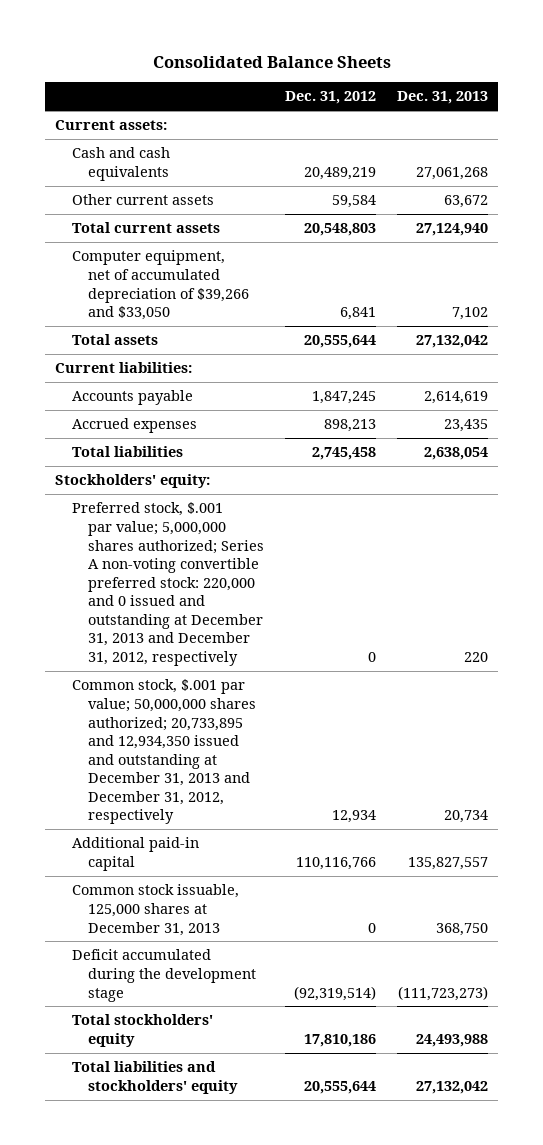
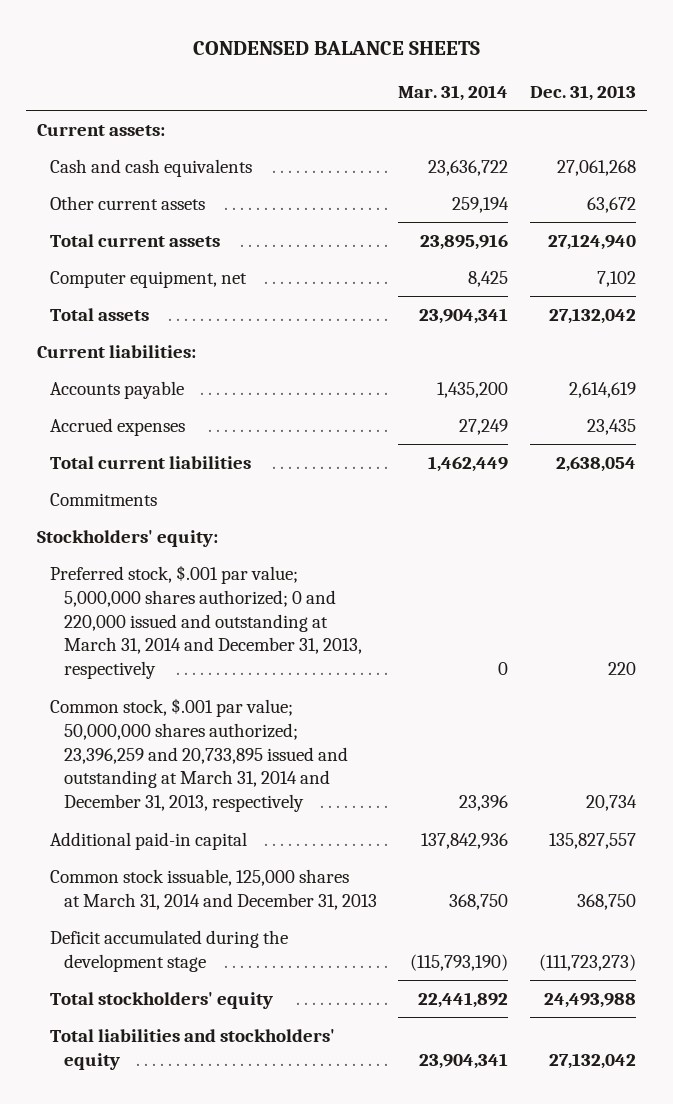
[152,55,391,68] Consolidated Balance Sheets -> [192,40,480,55] CONDENSED BALANCE SHEETS
[285,91,377,105] Dec. 31, 2012 -> none
none -> [398,84,509,101] Mar. 31, 2014
[71,250,250,321] Computer equipment, net of accumulated depreciation of $39,266 and $33,050 -> [50,270,248,288] Computer equipment, net
[71,446,183,458] Total liabilities -> [50,455,252,469] Total current liabilities
none -> [50,492,158,506] Commitments
[71,502,265,666] Preferred stock, $.001 par value; 5,000,000 shares authorized; Series A non-voting convertible preferred stock: 220,000 and 0 issued and outstanding at December 31, 2013 and December 31, 2012, respectively -> [50,564,362,680] Preferred stock, $.001 par value; 5,000,000 shares authorized; 0 and 220,000 issued and outstanding at March 31, 2014 and December 31, 2013, respectively
[71,679,257,825] Common stock, $.001 par value; 50,000,000 shares authorized; 20,733,895 and 12,934,350 issued and outstanding at December 31, 2013 and December 31, 2012, respectively -> [50,697,348,813] Common stock, $.001 par value; 50,000,000 shares authorized; 23,396,259 and 20,733,895 issued and outstanding at March 31, 2014 and December 31, 2013, respectively
[71,884,239,936] Common stock issuable, 125,000 shares at December 31, 2013 -> [50,868,377,910] Common stock issuable, 125,000 shares at March 31, 2014 and December 31, 2013

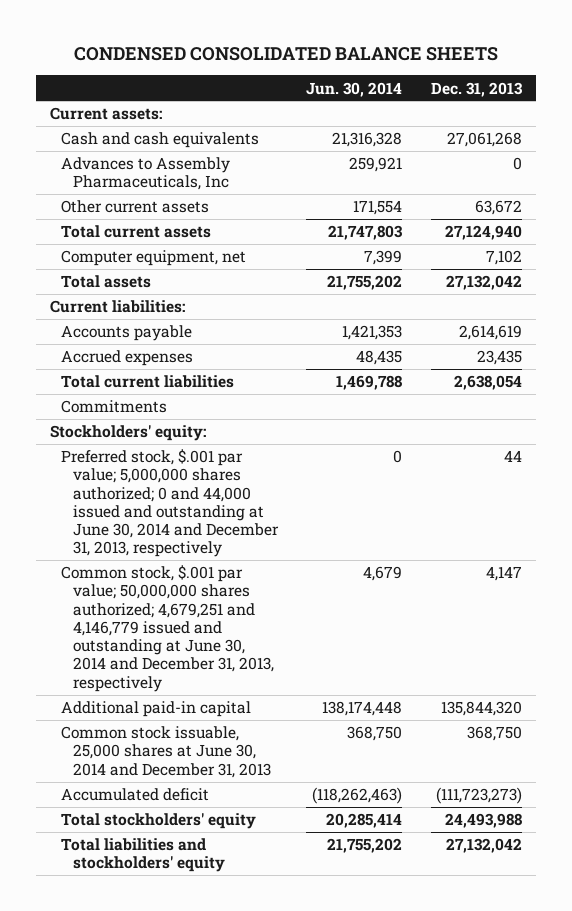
[192,40,480,55] CONDENSED BALANCE SHEETS -> [73,46,498,61] CONDENSED CONSOLIDATED BALANCE SHEETS
[398,84,509,101] Mar. 31, 2014 -> none
none -> [306,81,403,97] Jun. 30, 2014
none -> [61,157,231,191] Advances to Assembly Pharmaceuticals, Inc
[50,564,362,680] Preferred stock, $.001 par value; 5,000,000 shares authorized; 0 and 220,000 issued and outstanding at March 31, 2014 and December 31, 2013, respectively -> [61,449,279,558] Preferred stock, $.001 par value; 5,000,000 shares authorized; 0 and 44,000 issued and outstanding at June 30, 2014 and December 31, 2013, respectively
[608,662,637,676] 220 -> [503,450,522,463] 44
[50,697,348,813] Common stock, $.001 par value; 50,000,000 shares authorized; 23,396,259 and 20,733,895 issued and outstanding at March 31, 2014 and December 31, 2013, respectively -> [61,565,274,692] Common stock, $.001 par value; 50,000,000 shares authorized; 4,679,251 and 4,146,779 issued and outstanding at June 30, 2014 and December 31, 2013, respectively
[586,795,638,812] 20,734 -> [485,566,522,582] 4,147
[549,832,637,849] 135,827,557 -> [440,701,522,717] 135,844,320
[50,868,377,910] Common stock issuable, 125,000 shares at March 31, 2014 and December 31, 2013 -> [61,726,271,778] Common stock issuable, 25,000 shares at June 30, 2014 and December 31, 2013
[50,929,289,972] Deficit accumulated during the development stage -> [61,788,210,802] Accumulated deficit

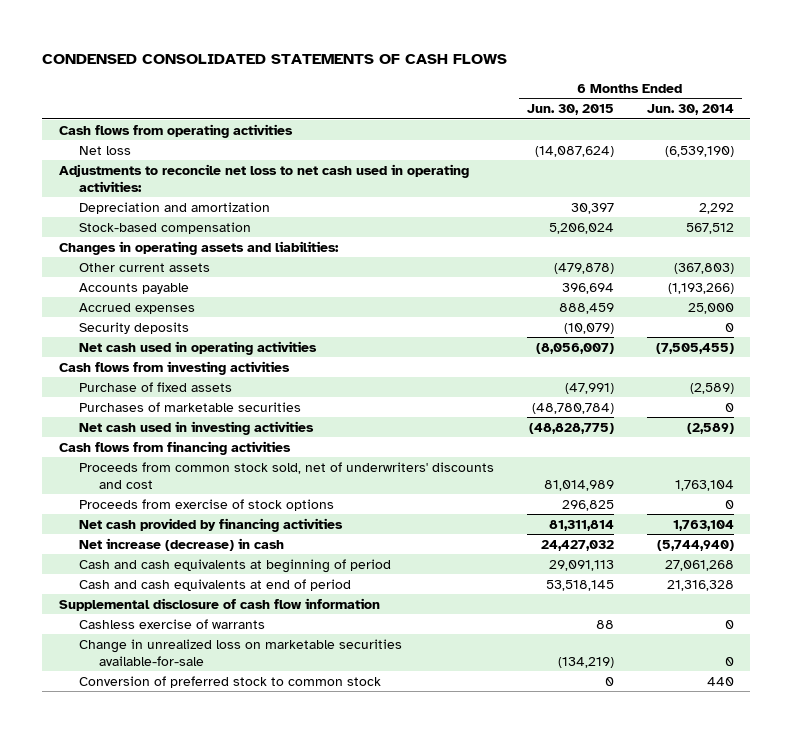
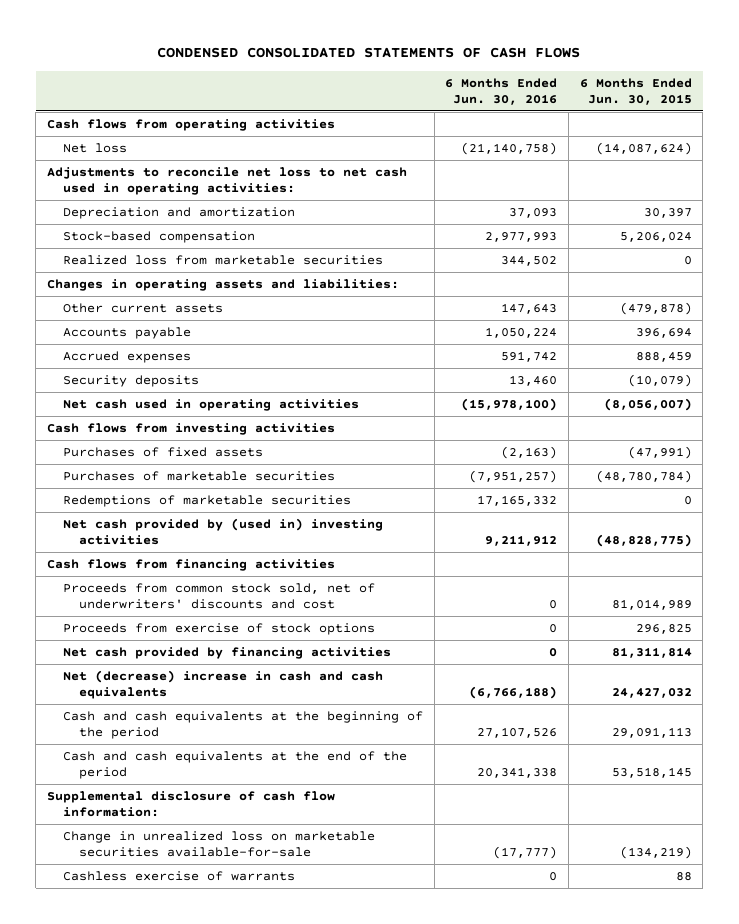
[646,104,734,116] Jun. 30, 2014 -> none
none -> [445,77,558,105] 6 Months Ended Jun. 30, 2016
none -> [63,255,384,266] Realized loss from marketable securities
[78,381,232,392] Purchase of fixed assets -> [63,447,264,458] Purchases of fixed assets
none -> [63,495,352,508] Redemptions of marketable securities
[78,420,314,435] Net cash used in investing activities -> [63,518,384,545] Net cash provided by (used in) investing activities
[78,537,284,551] Net increase (decrease) in cash -> [63,670,384,699] Net (decrease) increase in cash and cash equivalents
[78,558,391,573] Cash and cash equivalents at beginning of period -> [63,711,424,739] Cash and cash equivalents at the beginning of the period
[78,578,351,591] Cash and cash equivalents at end of period -> [63,751,408,779] Cash and cash equivalents at the end of the period
[58,597,380,611] Supplemental disclosure of cash flow information -> [47,791,336,817] Supplemental disclosure of cash flow information:
[78,675,381,688] Conversion of preferred stock to common stock -> none
[78,618,265,629] Cashless exercise of warrants -> [63,871,296,882] Cashless exercise of warrants

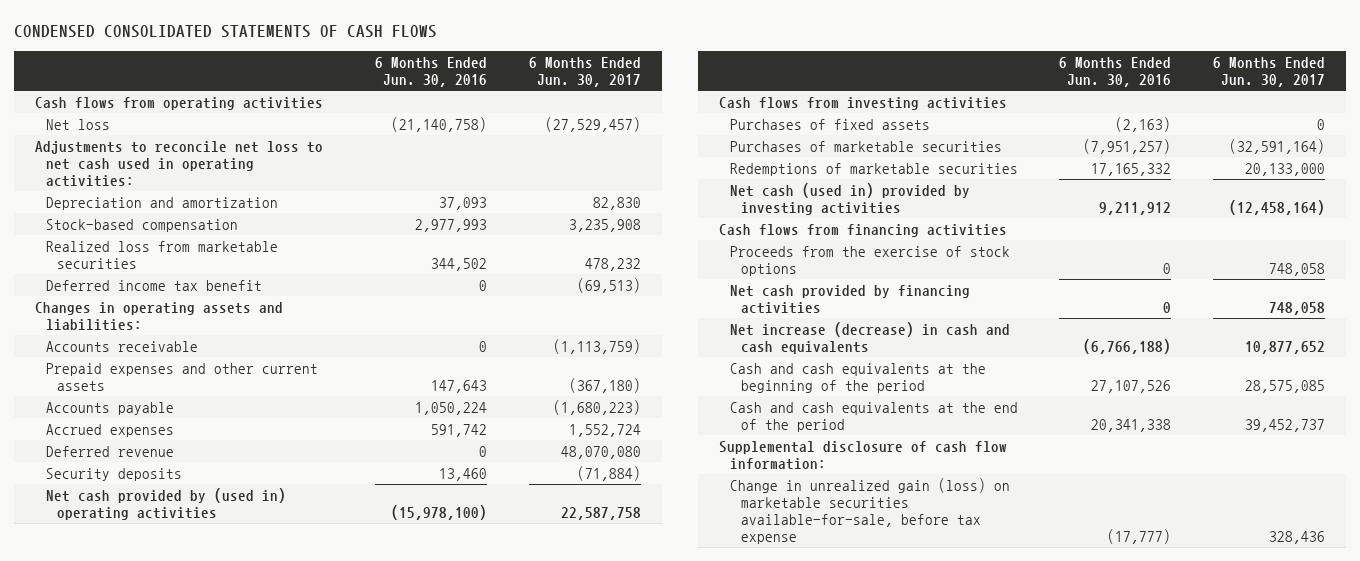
[579,77,692,105] 6 Months Ended Jun. 30, 2015 -> none
none -> [528,56,641,87] 6 Months Ended Jun. 30, 2017
none -> [45,279,262,291] Deferred income tax benefit
none -> [45,340,198,352] Accounts receivable
[63,303,224,314] Other current assets -> [45,362,318,391] Prepaid expenses and other current assets
none -> [45,445,174,457] Deferred revenue
[63,399,360,412] Net cash used in operating activities -> [45,487,286,520] Net cash provided by (used in) operating activities
[63,518,384,545] Net cash provided by (used in) investing activities -> [729,182,970,215] Net cash (used in) provided by investing activities
[63,583,376,609] Proceeds from common stock sold, net of underwriters' discounts and cost -> none
[63,623,376,636] Proceeds from exercise of stock options -> [729,245,1010,276] Proceeds from the exercise of stock options
[63,670,384,699] Net (decrease) increase in cash and cash equivalents -> [729,321,1010,354] Net increase (decrease) in cash and cash equivalents
[63,871,296,882] Cashless exercise of warrants -> none
[63,831,376,857] Change in unrealized loss on marketable securities available-for-sale -> [729,477,1010,544] Change in unrealized gain (loss) on marketable securities available-for-sale, before tax expense

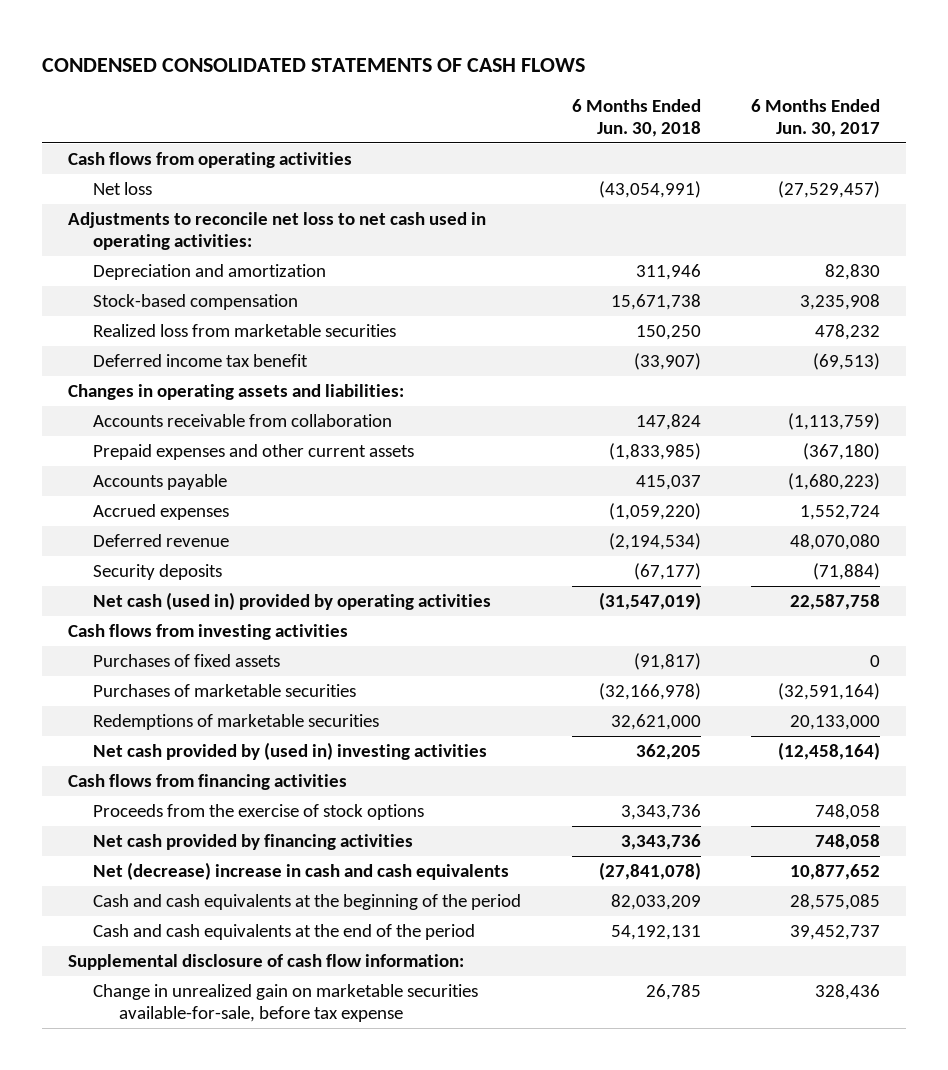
[375,56,488,87] 6 Months Ended Jun. 30, 2016 -> none
none -> [571,98,701,138] 6 Months Ended Jun. 30, 2018
[45,340,198,352] Accounts receivable -> [93,413,393,427] Accounts receivable from collaboration
[45,487,286,520] Net cash provided by (used in) operating activities -> [93,591,492,610] Net cash (used in) provided by operating activities
[729,182,970,215] Net cash (used in) provided by investing activities -> [93,741,488,760] Net cash provided by (used in) investing activities
[729,321,1010,354] Net increase (decrease) in cash and cash equivalents -> [93,861,510,880] Net (decrease) increase in cash and cash equivalents
[729,477,1010,544] Change in unrealized gain (loss) on marketable securities available-for-sale, before tax expense -> [93,983,479,1023] Change in unrealized gain on marketable securities available-for-sale, before tax expense

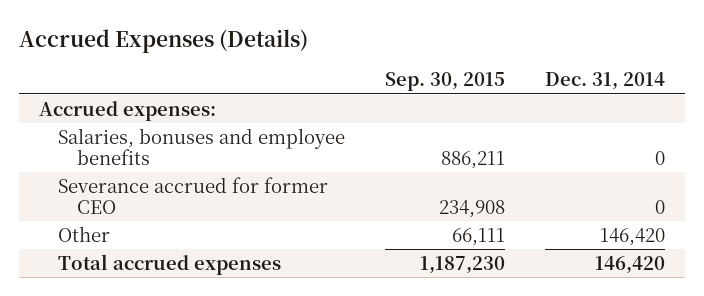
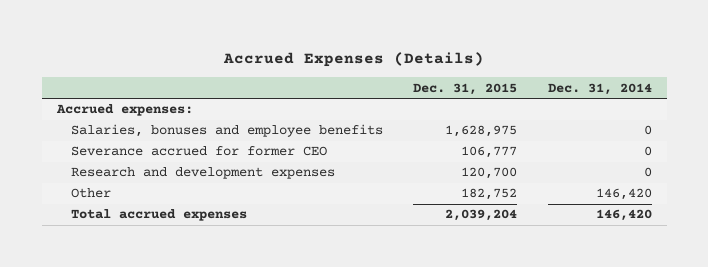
[384,72,505,92] Sep. 30, 2015 -> none
none -> [413,82,518,95] Dec. 31, 2015
none -> [70,167,335,180] Research and development expenses

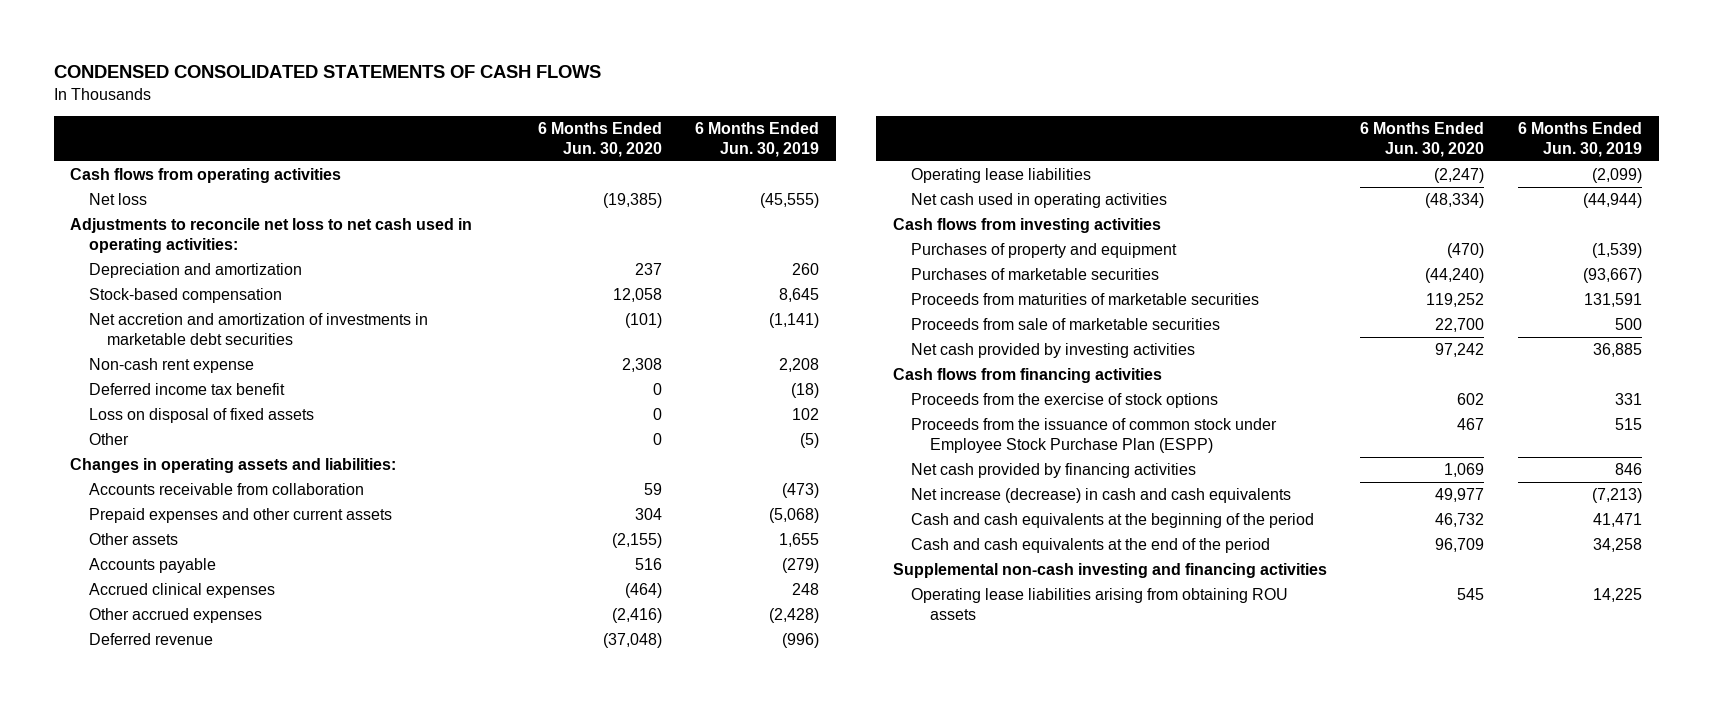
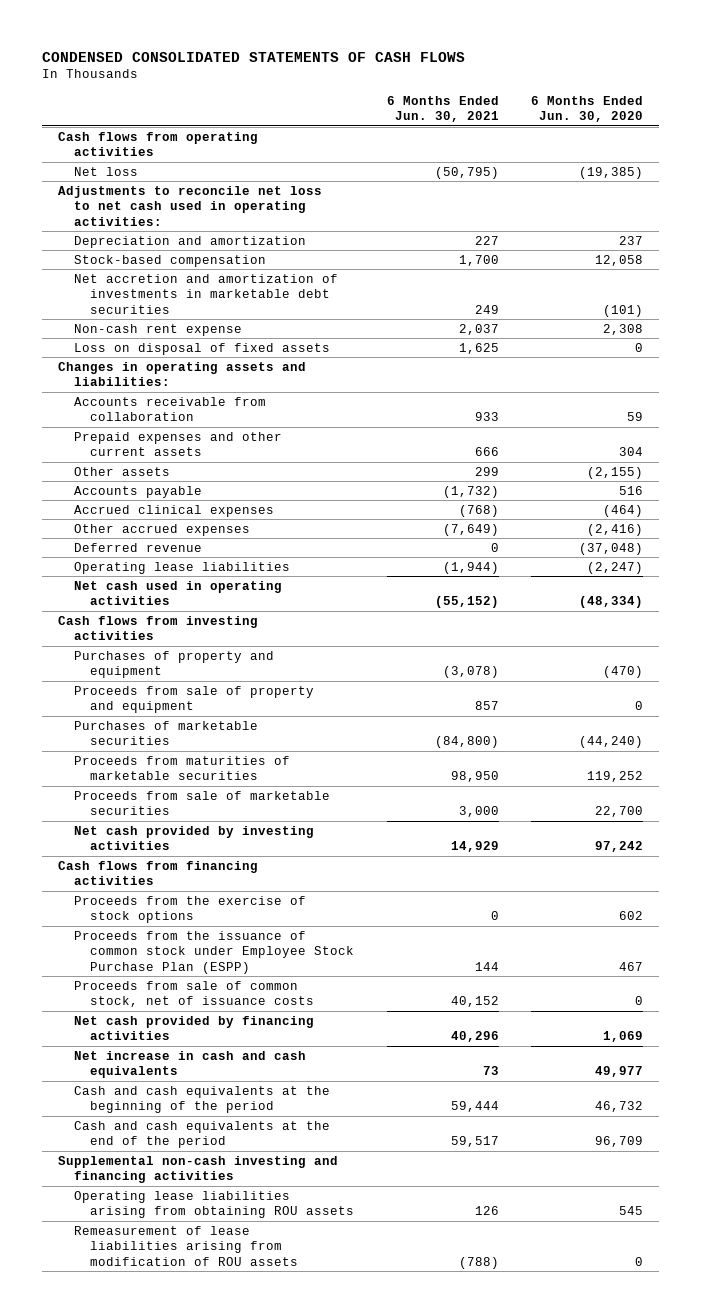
[695,121,820,157] 6 Months Ended Jun. 30, 2019 -> none
none -> [386,95,499,123] 6 Months Ended Jun. 30, 2021
[88,383,285,396] Deferred income tax benefit -> none
[88,433,129,446] Other -> none
none -> [74,685,315,714] Proceeds from sale of property and equipment
none -> [74,980,315,1008] Proceeds from sale of common stock, net of issuance costs
[911,488,1292,504] Net increase (decrease) in cash and cash equivalents -> [74,1050,307,1079] Net increase in cash and cash equivalents
none -> [74,1225,299,1266] Remeasurement of lease liabilities arising from modification of ROU assets

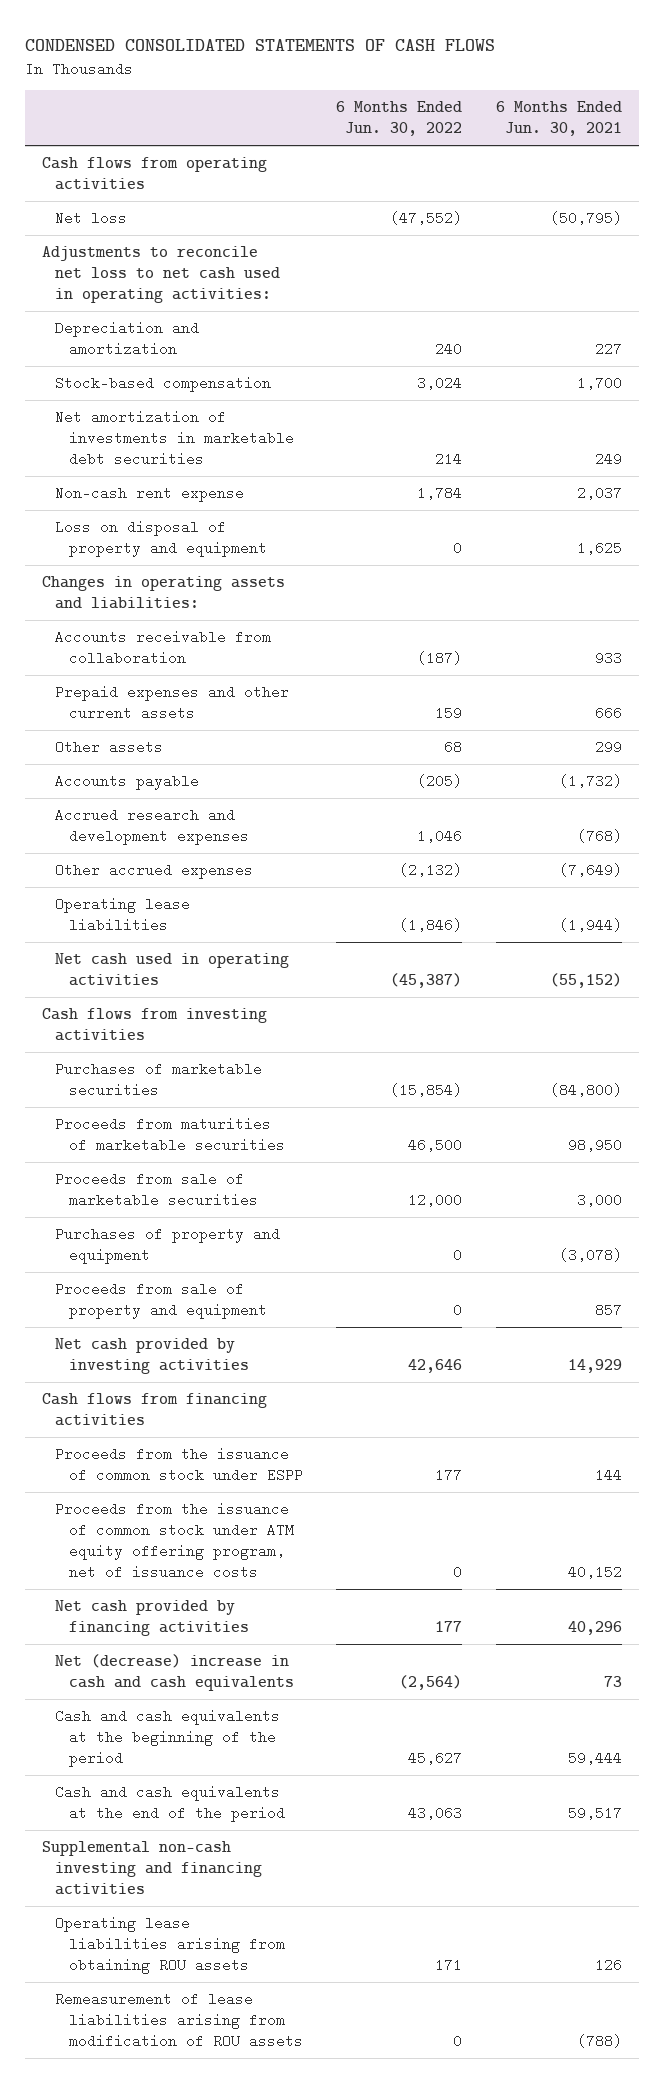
[531,95,644,123] 6 Months Ended Jun. 30, 2020 -> none
none -> [336,101,463,137] 6 Months Ended Jun. 30, 2022
[74,273,339,314] Net accretion and amortization of investments in marketable debt securities -> [55,410,294,467] Net amortization of investments in marketable debt securities
[74,342,331,355] Loss on disposal of fixed assets -> [55,520,267,558] Loss on disposal of property and equipment
[74,504,275,517] Accrued clinical expenses -> [55,808,249,846] Accrued research and development expenses
[74,542,203,552] Deferred revenue -> none
[74,650,275,679] Purchases of property and equipment -> [55,1227,281,1265] Purchases of property and equipment
[74,685,315,714] Proceeds from sale of property and equipment -> [55,1282,267,1320] Proceeds from sale of property and equipment
[74,895,307,924] Proceeds from the exercise of stock options -> none
[74,930,355,974] Proceeds from the issuance of common stock under Employee Stock Purchase Plan (ESPP) -> [55,1447,303,1483] Proceeds from the issuance of common stock under ESPP
[74,980,315,1008] Proceeds from sale of common stock, net of issuance costs -> [55,1502,294,1580] Proceeds from the issuance of common stock under ATM equity offering program, net of issuance costs
[74,1050,307,1079] Net increase in cash and cash equivalents -> [55,1654,294,1692] Net (decrease) increase in cash and cash equivalents

